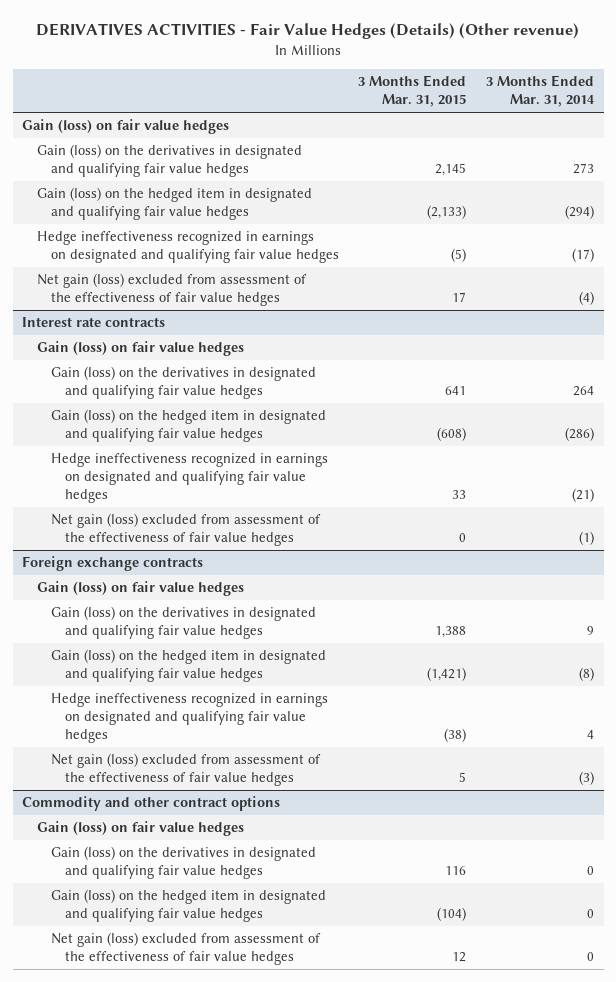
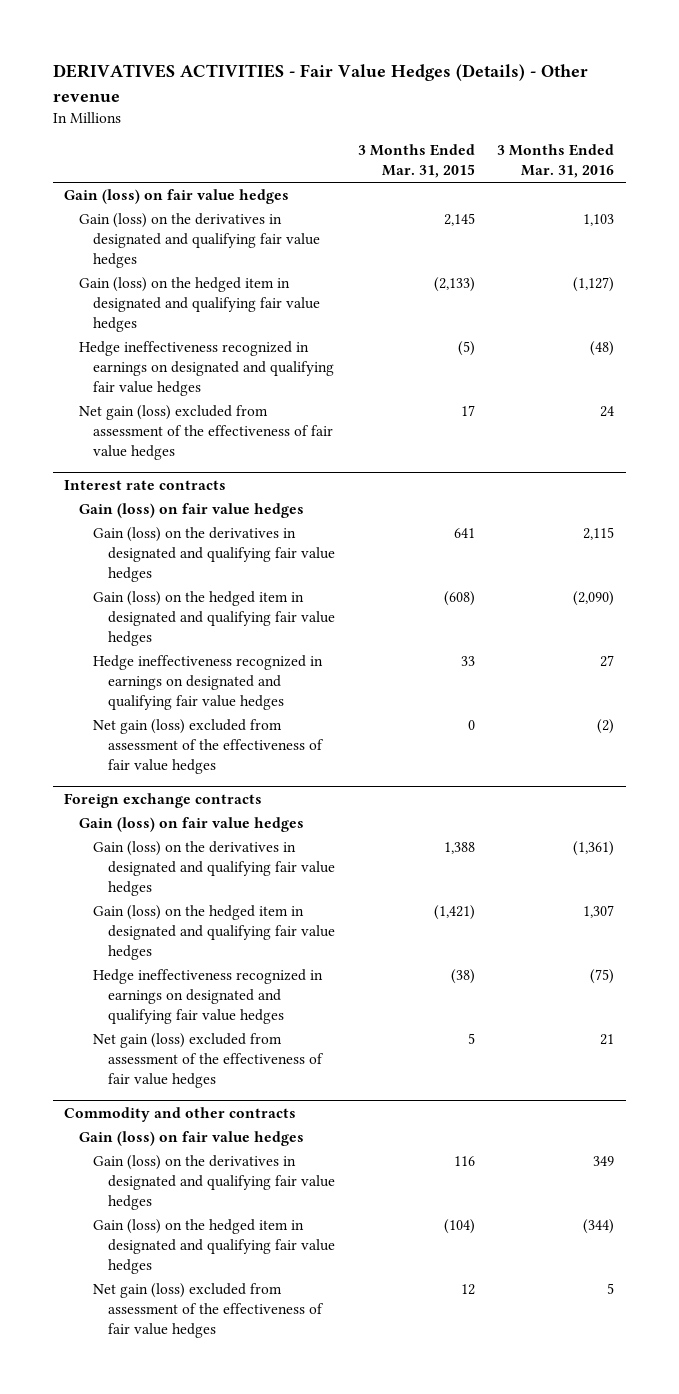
[36,23,580,40] DERIVATIVES ACTIVITIES - Fair Value Hedges (Details) (Other revenue) -> [53,64,589,102] DERIVATIVES ACTIVITIES - Fair Value Hedges (Details) - Other revenue
[485,75,595,108] 3 Months Ended Mar. 31, 2014 -> none
none -> [497,144,615,179] 3 Months Ended Mar. 31, 2016
[22,796,281,812] Commodity and other contract options -> [64,1107,297,1123] Commodity and other contracts

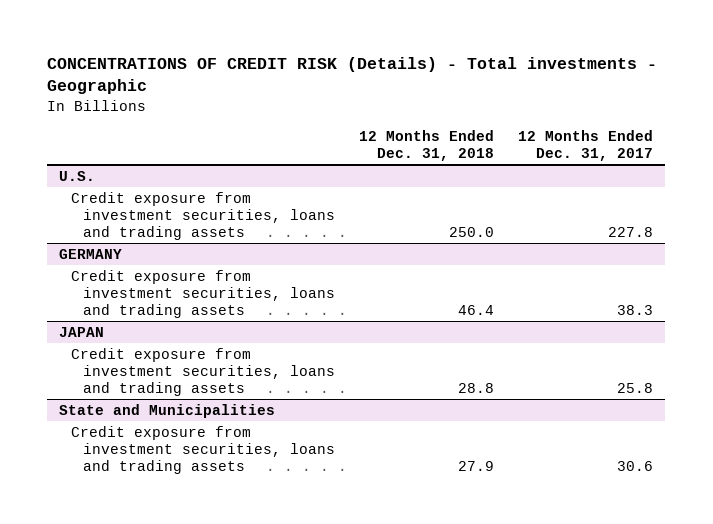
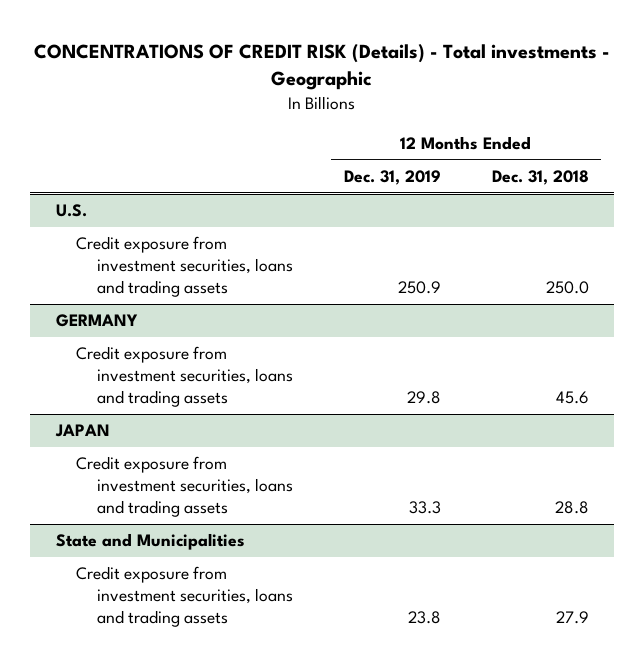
[518,129,654,161] 12 Months Ended Dec. 31, 2017 -> none
none -> [343,169,441,185] Dec. 31, 2019
[458,304,495,315] 46.4 -> [555,391,589,405] 45.6

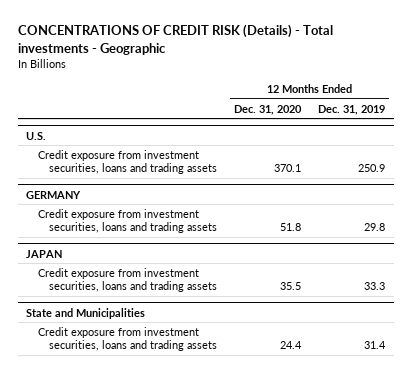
[491,169,589,185] Dec. 31, 2018 -> none
none -> [234,104,303,115] Dec. 31, 2020
[407,611,441,625] 23.8 -> [364,341,387,350] 31.4

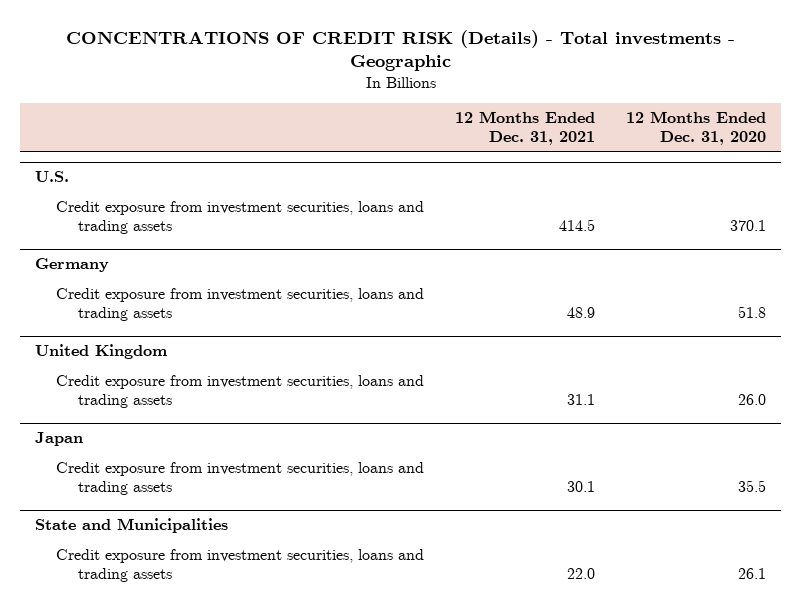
[318,104,386,115] Dec. 31, 2019 -> none
none -> [455,111,596,146] 12 Months Ended Dec. 31, 2021
[26,190,82,199] GERMANY -> [35,258,110,273] Germany
[26,249,63,258] JAPAN -> [35,344,168,360] United Kingdom
none -> [56,374,425,408] Credit exposure from investment securities, loans and trading assets
none -> [35,432,84,447] Japan
[280,341,303,350] 24.4 -> [737,567,766,579] 26.1

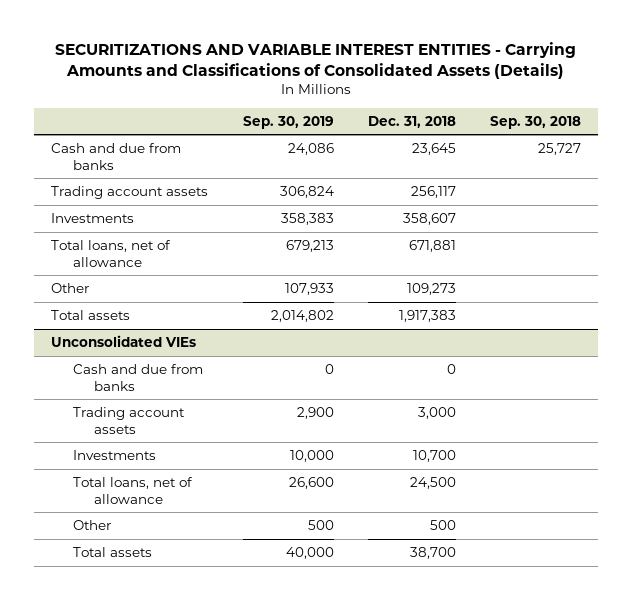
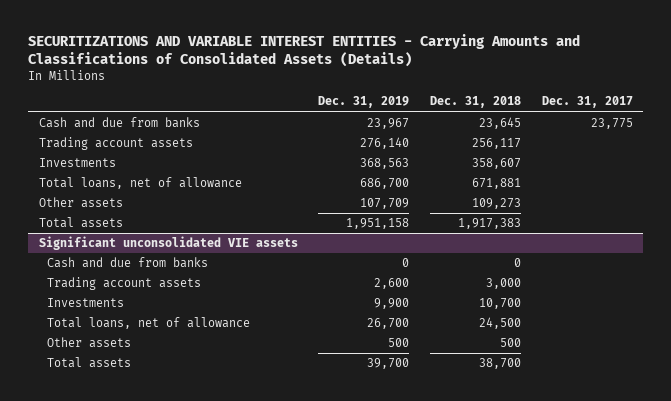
[242,115,334,129] Sep. 30, 2019 -> none
[489,115,581,129] Sep. 30, 2018 -> none
none -> [318,96,410,109] Dec. 31, 2019
none -> [541,96,633,109] Dec. 31, 2017
[51,282,90,293] Other -> [38,197,123,209] Other assets
[51,334,197,347] Unconsolidated VIEs -> [38,236,298,251] Significant unconsolidated VIE assets
[72,519,111,530] Other -> [46,337,131,349] Other assets

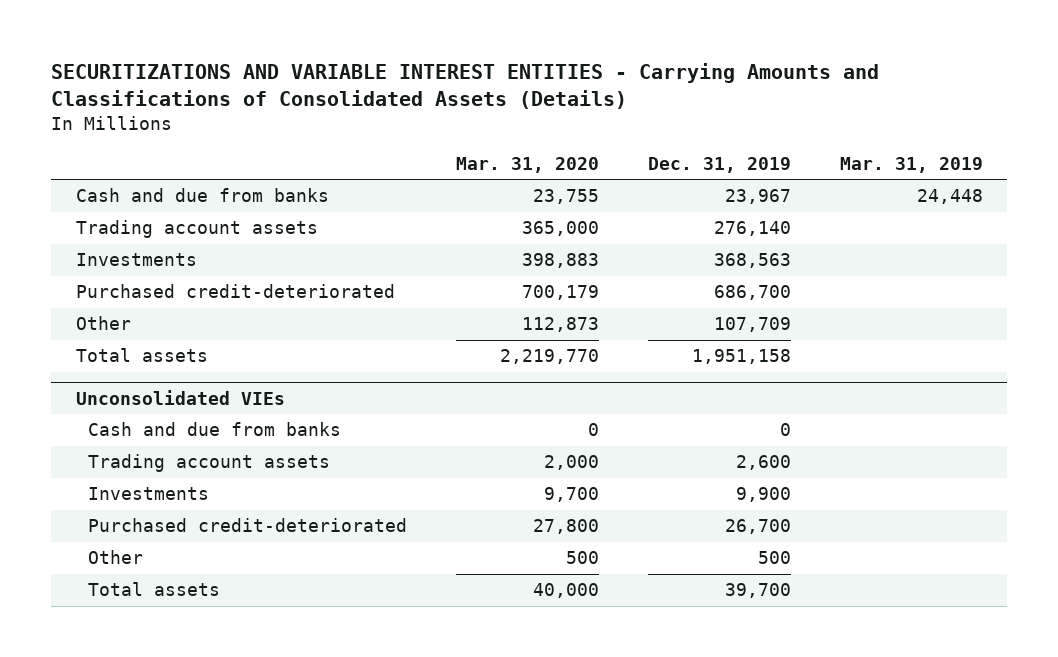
[429,96,521,109] Dec. 31, 2018 -> none
[541,96,633,109] Dec. 31, 2017 -> none
none -> [456,156,600,173] Mar. 31, 2020
none -> [839,156,983,173] Mar. 31, 2019
[38,177,242,190] Total loans, net of allowance -> [75,284,395,299] Purchased credit-deteriorated
[38,197,123,209] Other assets -> [75,316,131,331] Other
[38,236,298,251] Significant unconsolidated VIE assets -> [75,389,285,405] Unconsolidated VIEs
[46,317,250,330] Total loans, net of allowance -> [88,518,408,533] Purchased credit-deteriorated
[46,337,131,349] Other assets -> [88,550,144,565] Other

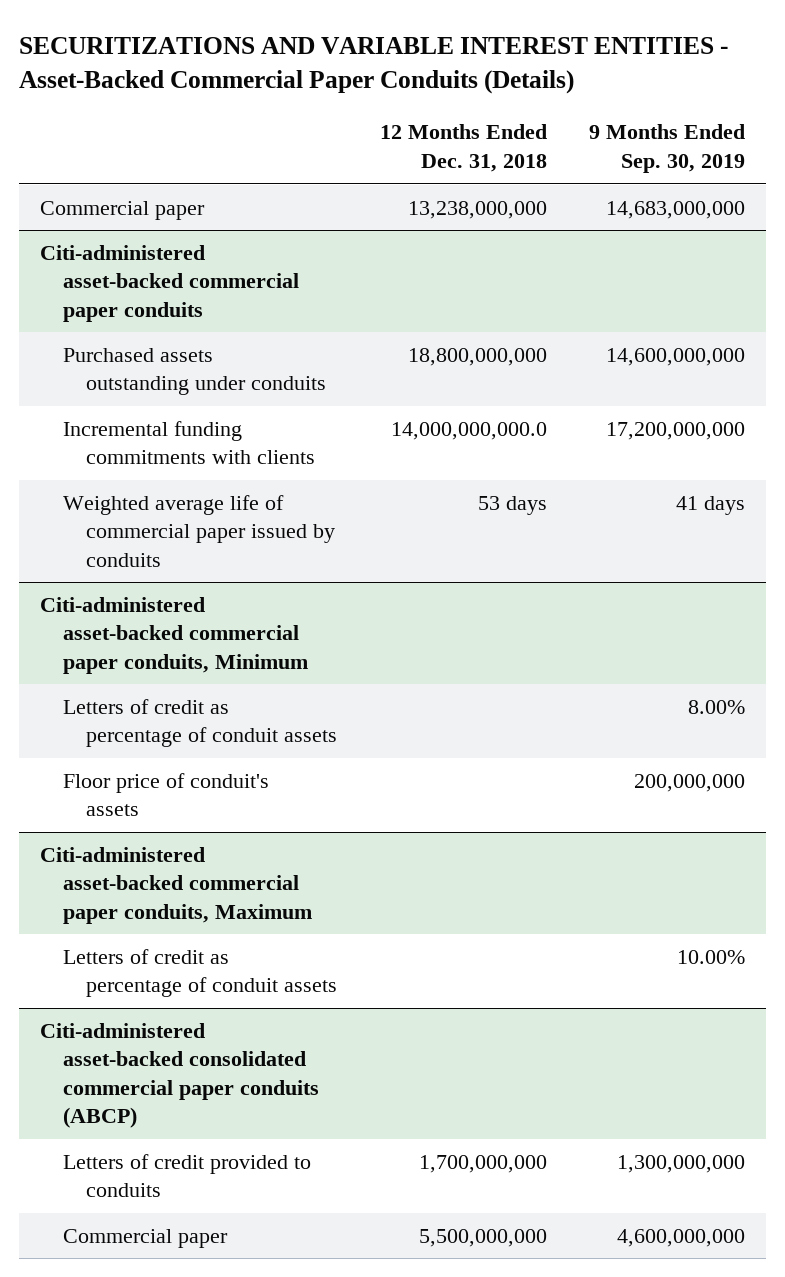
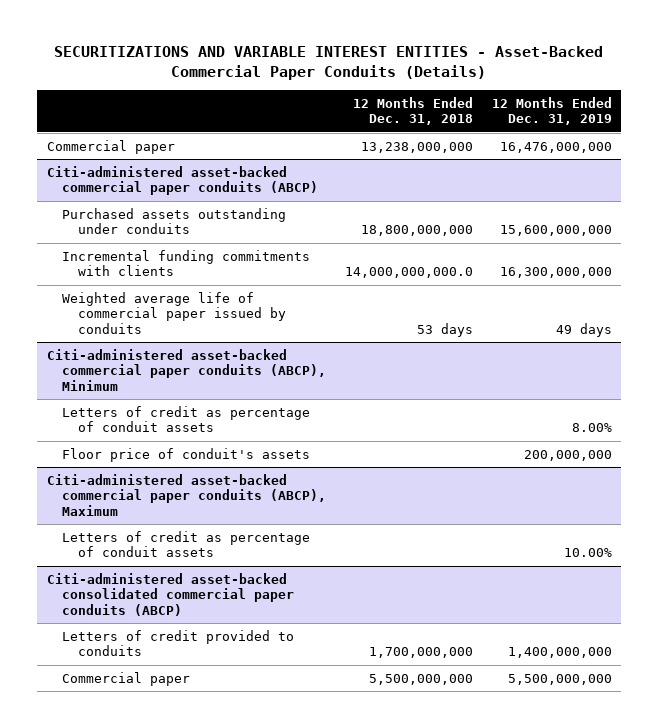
[588,124,745,173] 9 Months Ended Sep. 30, 2019 -> none
none -> [491,96,612,126] 12 Months Ended Dec. 31, 2019
[40,244,300,322] Citi-administered asset-backed commercial paper conduits -> [46,165,319,196] Citi-administered asset-backed commercial paper conduits (ABCP)
[40,596,309,674] Citi-administered asset-backed commercial paper conduits, Minimum -> [46,348,327,392] Citi-administered asset-backed commercial paper conduits (ABCP), Minimum
[40,846,313,924] Citi-administered asset-backed commercial paper conduits, Maximum -> [46,473,327,517] Citi-administered asset-backed commercial paper conduits (ABCP), Maximum

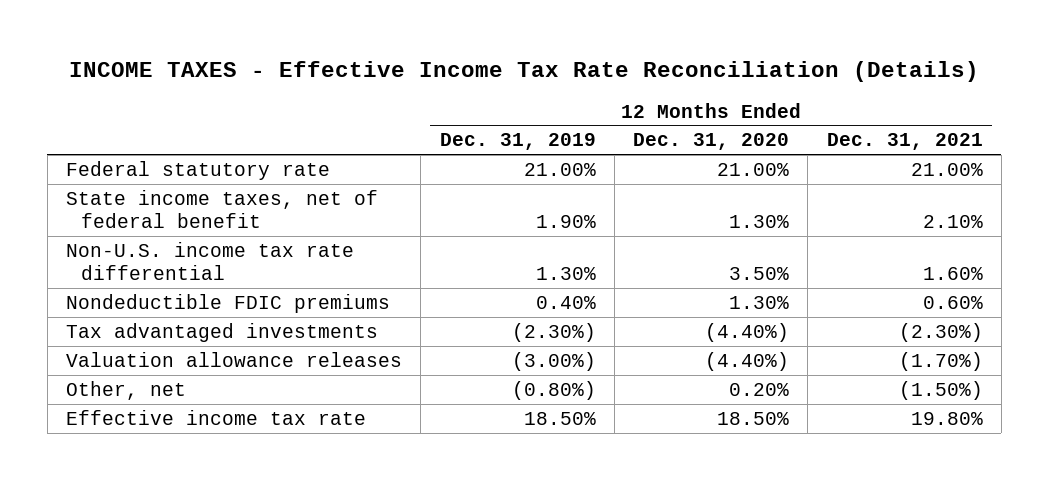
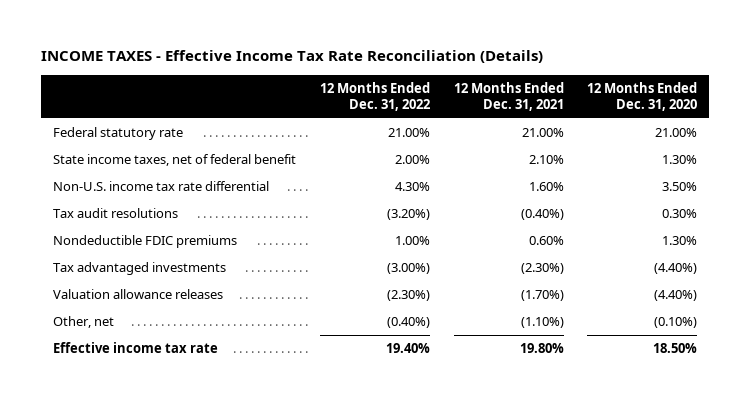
[439,133,596,151] Dec. 31, 2019 -> none
none -> [319,81,430,112] 12 Months Ended Dec. 31, 2022
none -> [53,208,179,219] Tax audit resolutions
[729,382,790,396] 0.20% -> [654,317,698,329] (0.10%)
[898,380,983,400] (1.50%) -> [520,317,564,329] (1.10%)

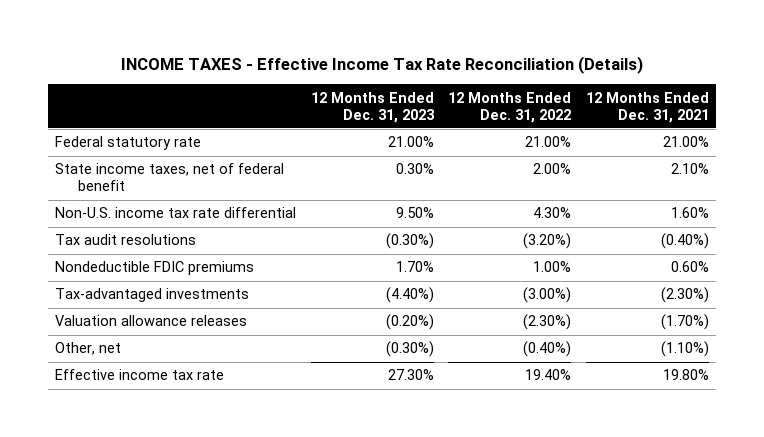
[587,81,698,112] 12 Months Ended Dec. 31, 2020 -> none
none -> [310,91,435,123] 12 Months Ended Dec. 31, 2023
[53,262,227,276] Tax advantaged investments -> [55,288,250,303] Tax-advantaged investments

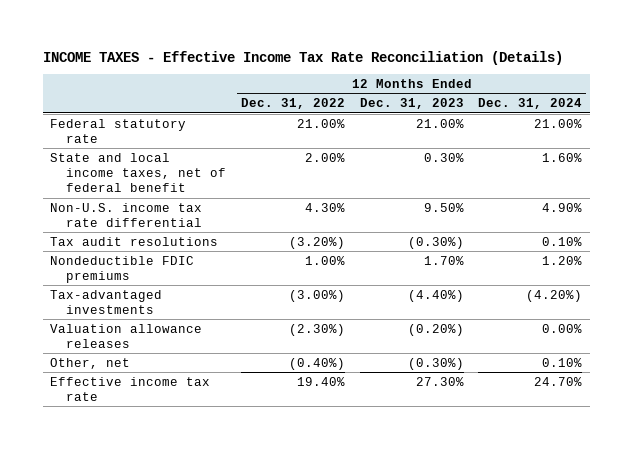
[585,91,709,123] 12 Months Ended Dec. 31, 2021 -> none
none -> [478,98,583,110] Dec. 31, 2024
[55,163,285,192] State income taxes, net of federal benefit -> [50,152,226,193] State and local income taxes, net of federal benefit

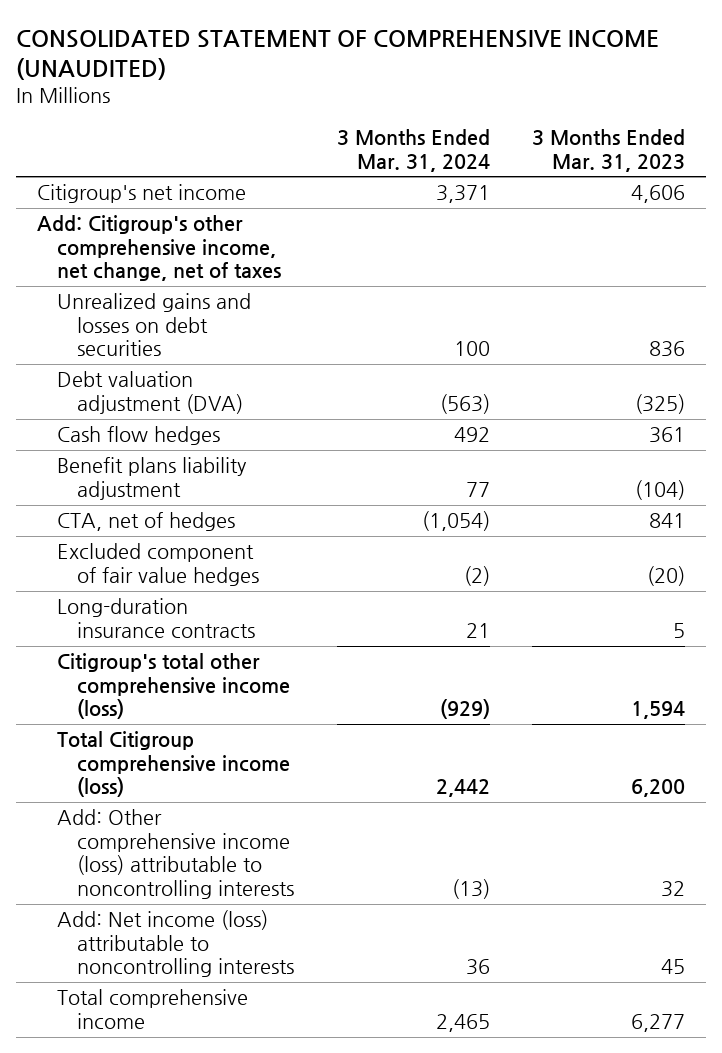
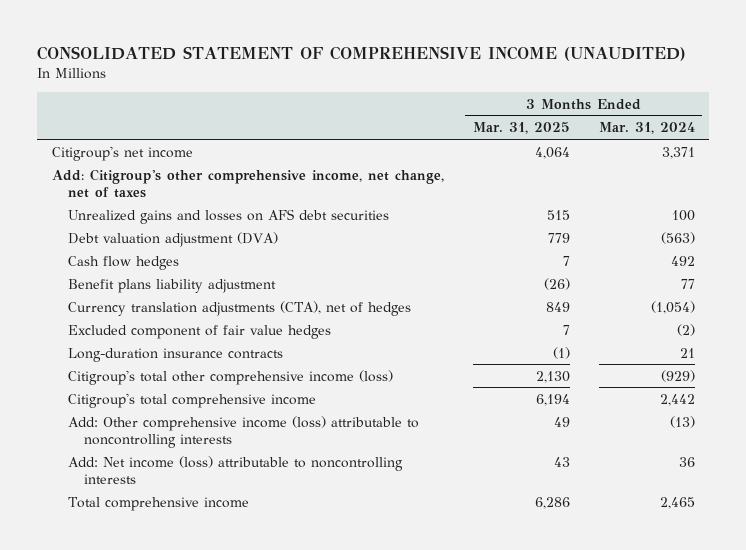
[531,129,685,172] 3 Months Ended Mar. 31, 2023 -> none
none -> [472,122,570,135] Mar. 31, 2025
[57,293,252,357] Unrealized gains and losses on debt securities -> [67,208,389,224] Unrealized gains and losses on AFS debt securities
[57,512,236,532] CTA, net of hedges -> [67,300,411,316] Currency translation adjustments (CTA), net of hedges
[57,731,291,798] Total Citigroup comprehensive income (loss) -> [67,392,316,408] Citigroup's total comprehensive income

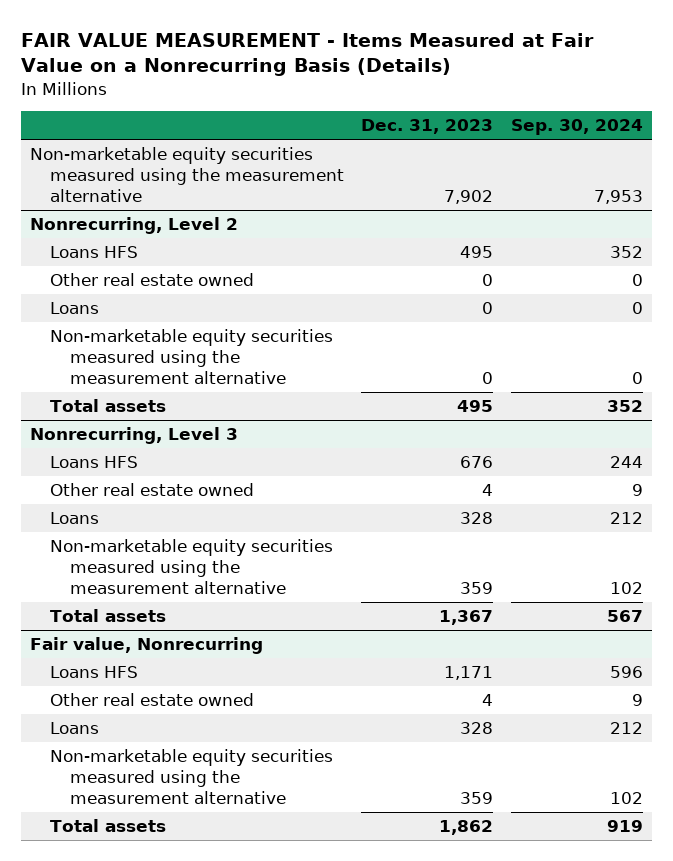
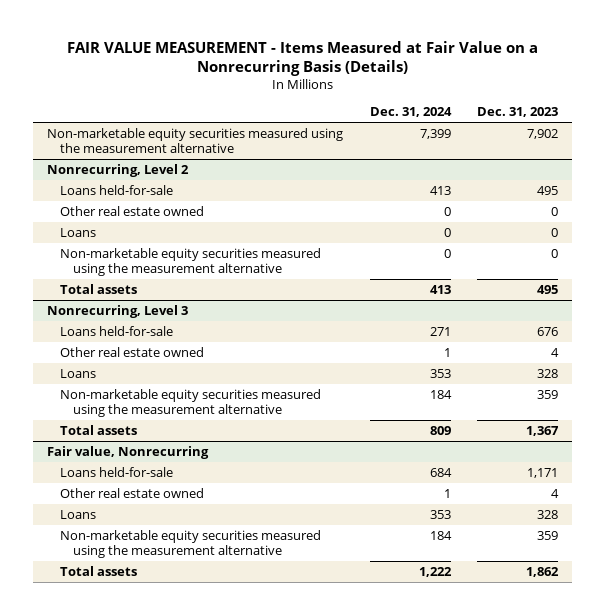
[511,119,644,136] Sep. 30, 2024 -> none
none -> [369,107,452,118] Dec. 31, 2024
[49,245,138,258] Loans HFS -> [60,184,174,195] Loans held-for-sale
[49,455,138,468] Loans HFS -> [60,325,174,336] Loans held-for-sale
[49,665,138,678] Loans HFS -> [60,466,174,477] Loans held-for-sale

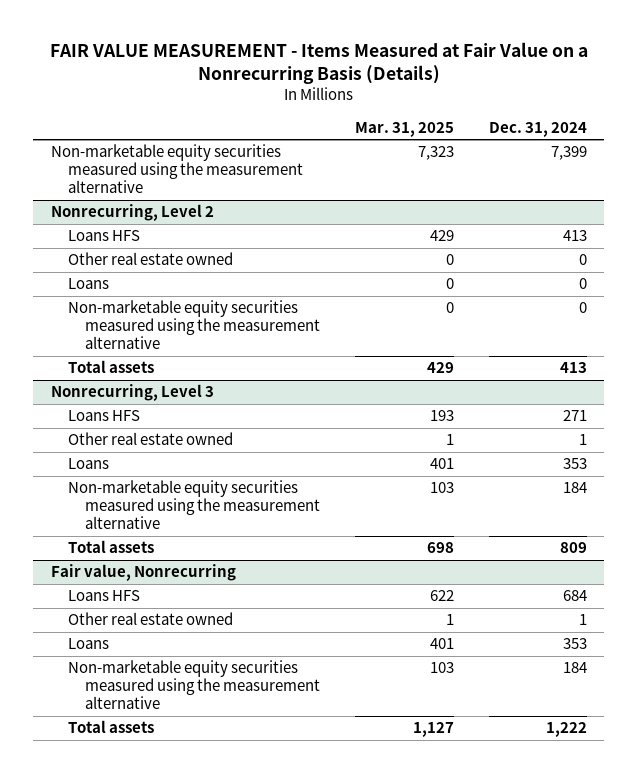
[477,107,559,118] Dec. 31, 2023 -> none
none -> [354,121,454,137] Mar. 31, 2025
[60,184,174,195] Loans held-for-sale -> [67,230,140,242] Loans HFS
[60,325,174,336] Loans held-for-sale -> [67,410,140,422] Loans HFS
[60,466,174,477] Loans held-for-sale -> [67,590,140,602] Loans HFS

